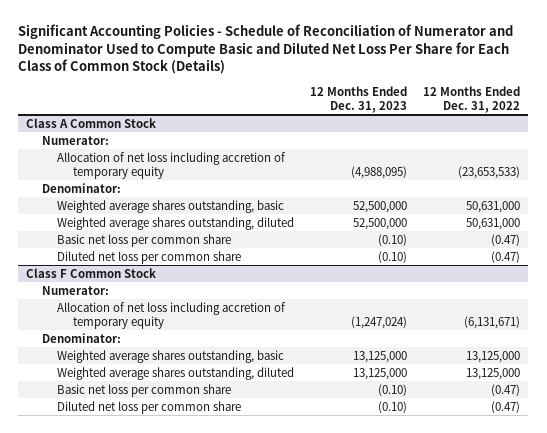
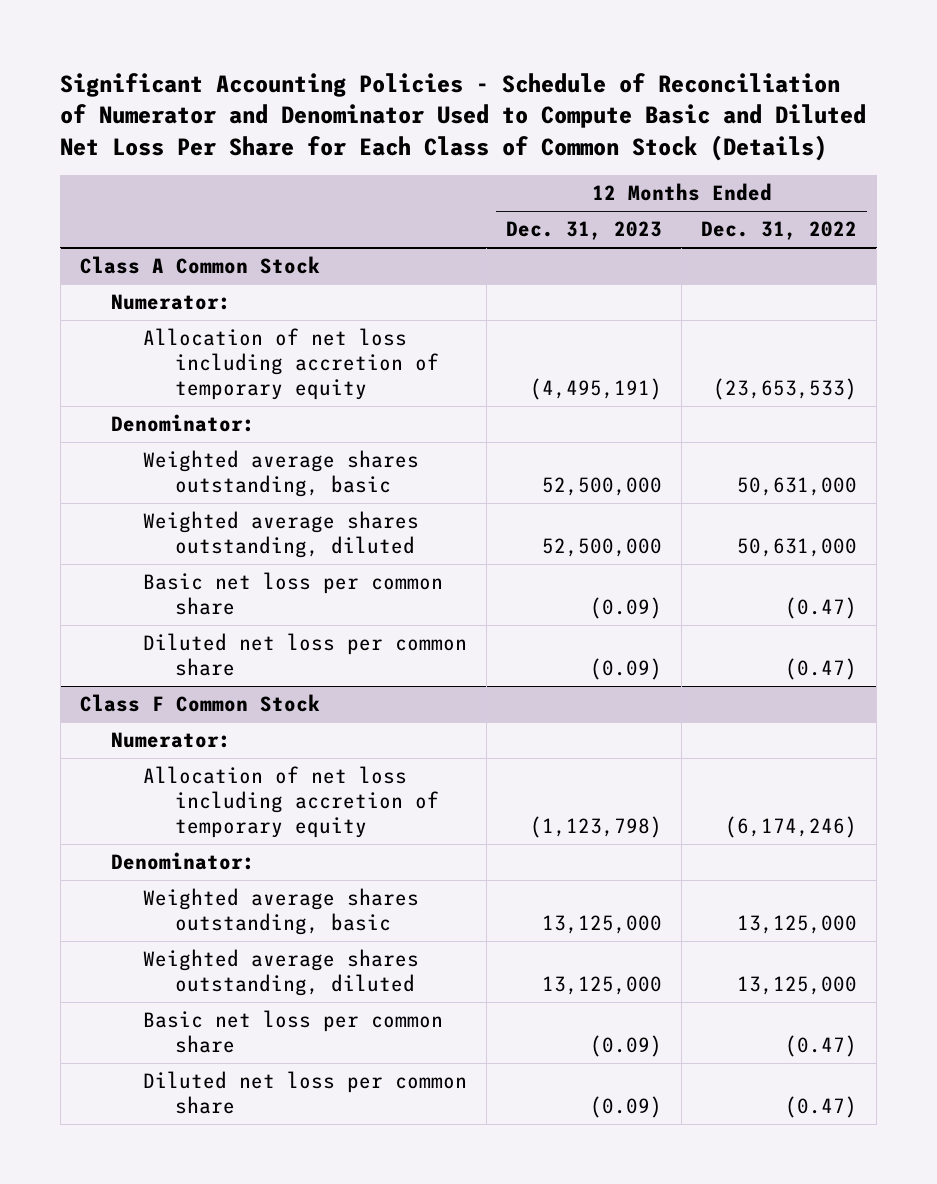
[351,165,408,179] (4,988,095) -> [530,377,663,400] (4,495,191)
[378,233,408,246] (0.10) -> [590,597,663,620] (0.09)
[378,250,408,263] (0.10) -> [590,658,663,681] (0.09)
[351,315,408,329] (1,247,024) -> [530,815,663,838] (1,123,798)
[464,315,521,329] (6,131,671) -> [725,815,858,838] (6,174,246)
[378,383,408,396] (0.10) -> [590,1035,663,1058] (0.09)
[378,400,408,413] (0.10) -> [590,1096,663,1119] (0.09)

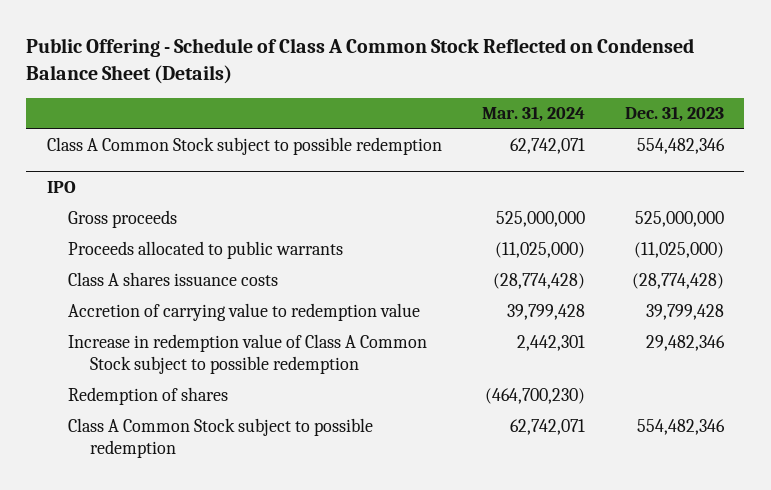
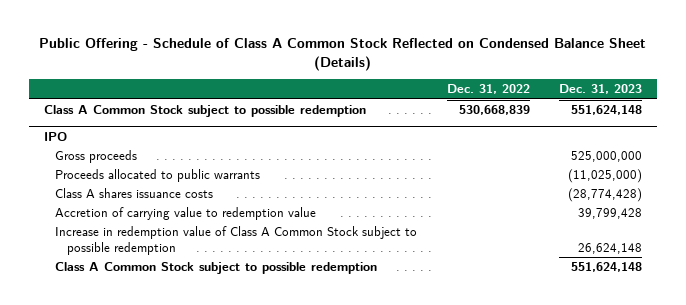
[481,106,585,123] Mar. 31, 2024 -> none
none -> [446,84,530,95] Dec. 31, 2022
[637,138,726,155] 554,482,346 -> [571,104,643,115] 551,624,148
[68,387,229,406] Redemption of shares -> none
[646,335,726,352] 29,482,346 -> [578,242,643,254] 26,624,148
[637,419,726,436] 554,482,346 -> [571,261,643,272] 551,624,148

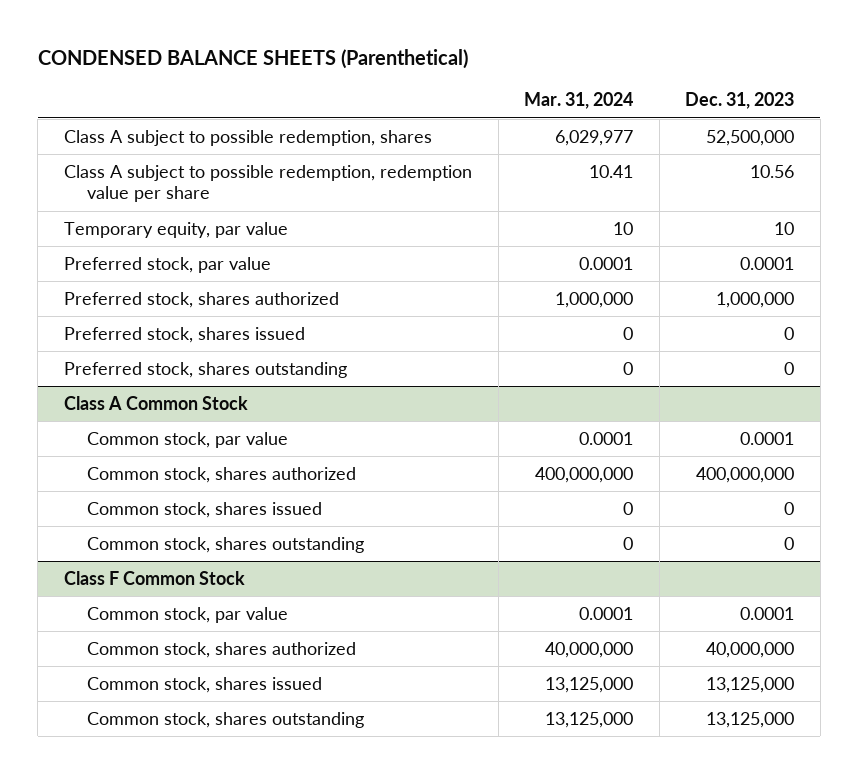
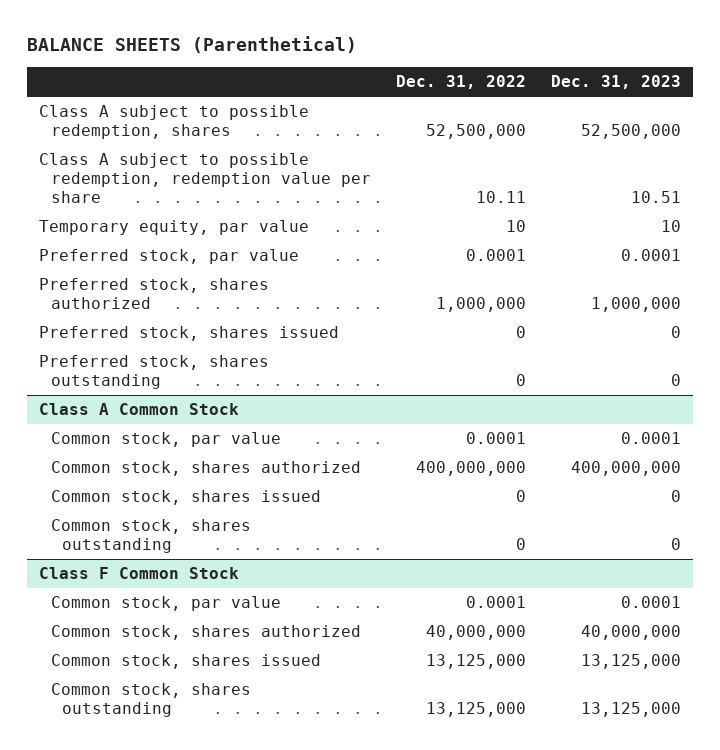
[37,49,468,70] CONDENSED BALANCE SHEETS (Parenthetical) -> [26,36,357,54] BALANCE SHEETS (Parenthetical)
[524,92,634,110] Mar. 31, 2024 -> none
none -> [395,75,526,90] Dec. 31, 2022
[750,164,795,178] 10.56 -> [630,191,681,204] 10.51

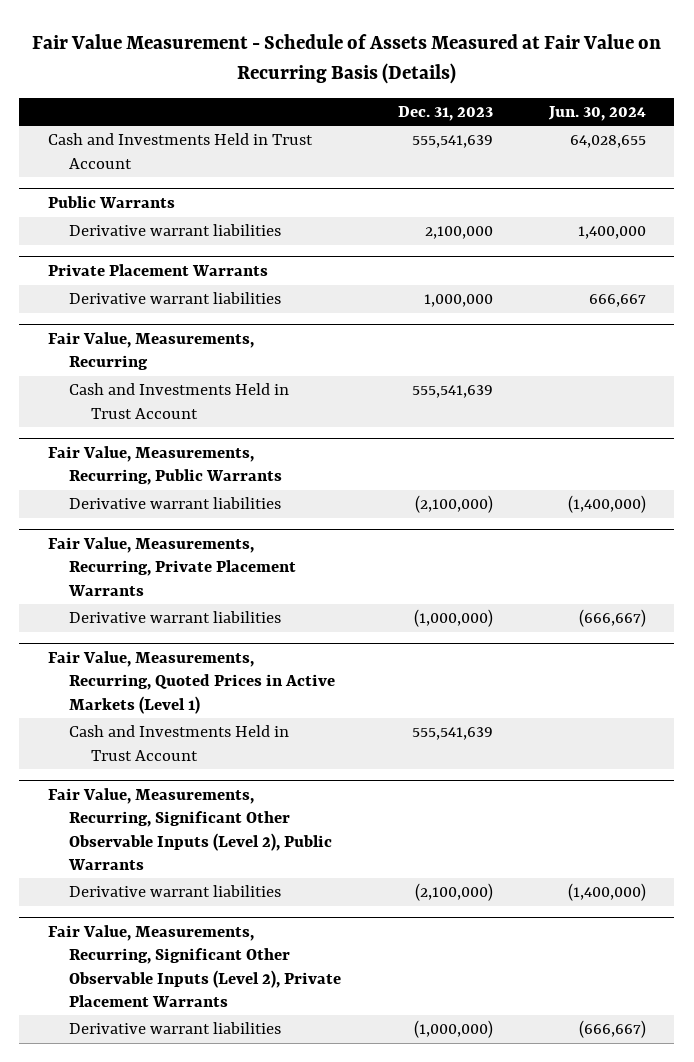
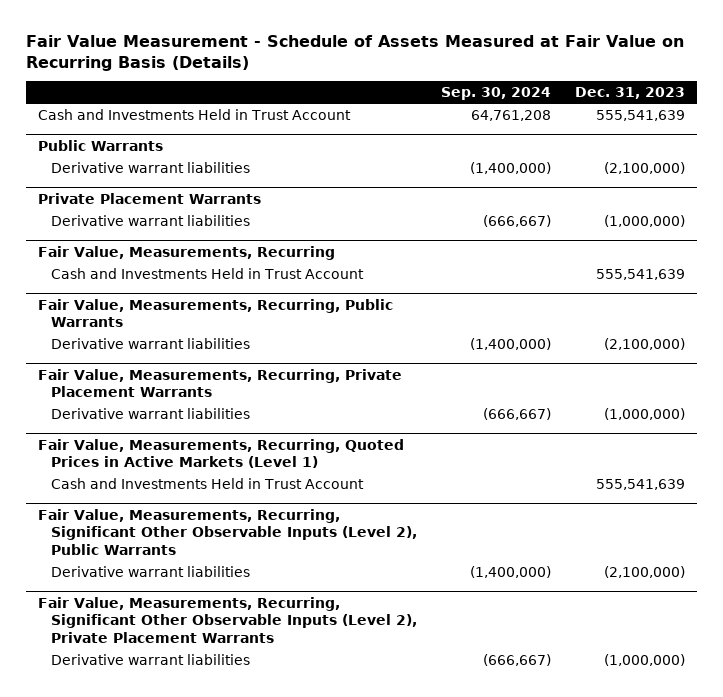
[548,105,647,121] Jun. 30, 2024 -> none
none -> [441,87,552,101] Sep. 30, 2024
[424,226,493,240] 2,100,000 -> [603,161,685,174] (2,100,000)
[423,294,493,308] 1,000,000 -> [603,214,685,227] (1,000,000)

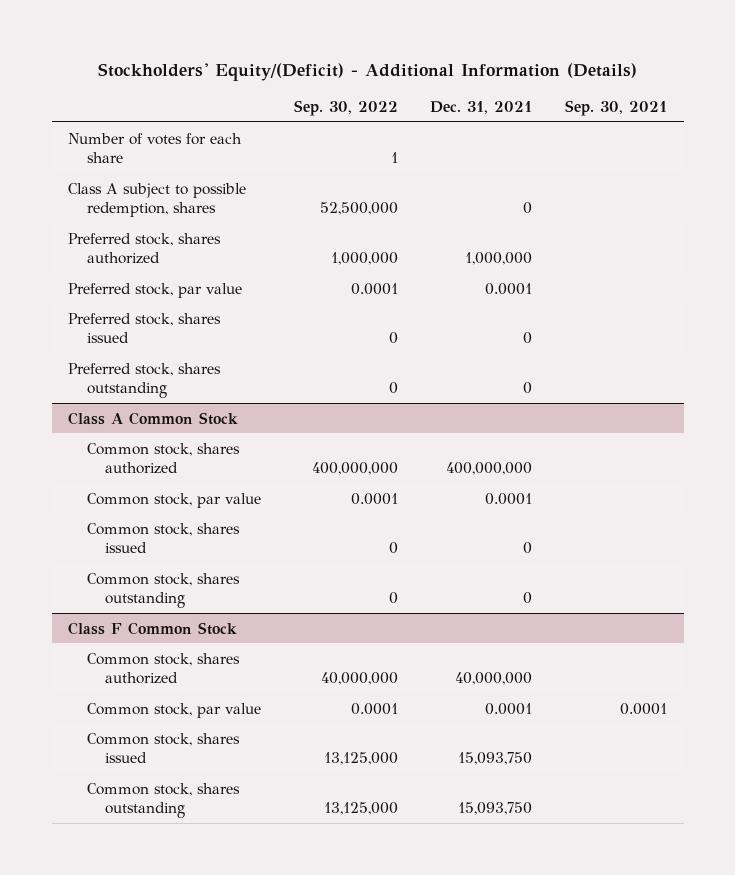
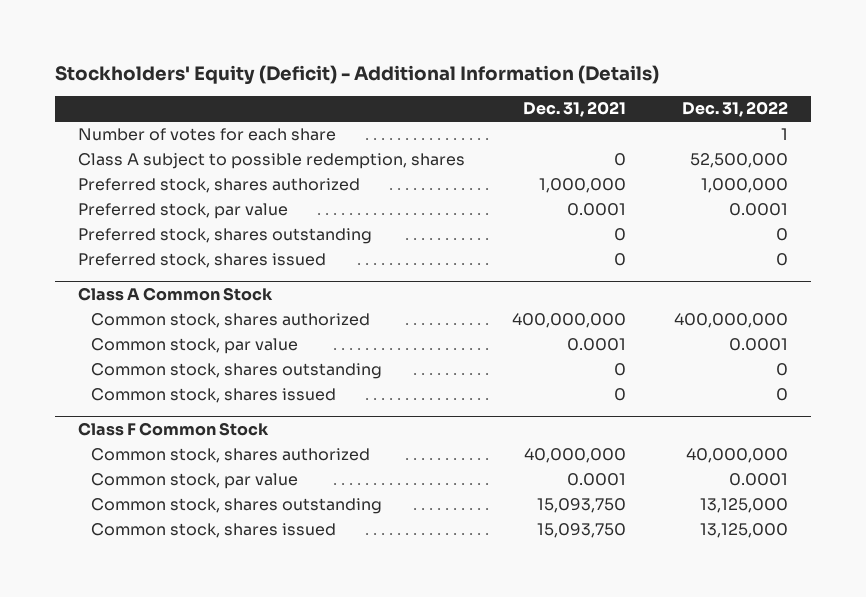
[97,62,637,81] Stockholders' Equity/(Deficit) - Additional Information (Details) -> [54,64,659,85] Stockholders' Equity (Deficit) - Additional Information (Details)
[293,99,398,116] Sep. 30, 2022 -> none
[565,99,668,116] Sep. 30, 2021 -> none
none -> [681,101,788,118] Dec. 31, 2022
[68,312,222,344] Preferred stock, shares issued -> [78,253,327,269] Preferred stock, shares issued
[86,522,240,554] Common stock, shares issued -> [91,388,337,404] Common stock, shares issued
[86,732,240,764] Common stock, shares issued -> [91,523,337,539] Common stock, shares issued

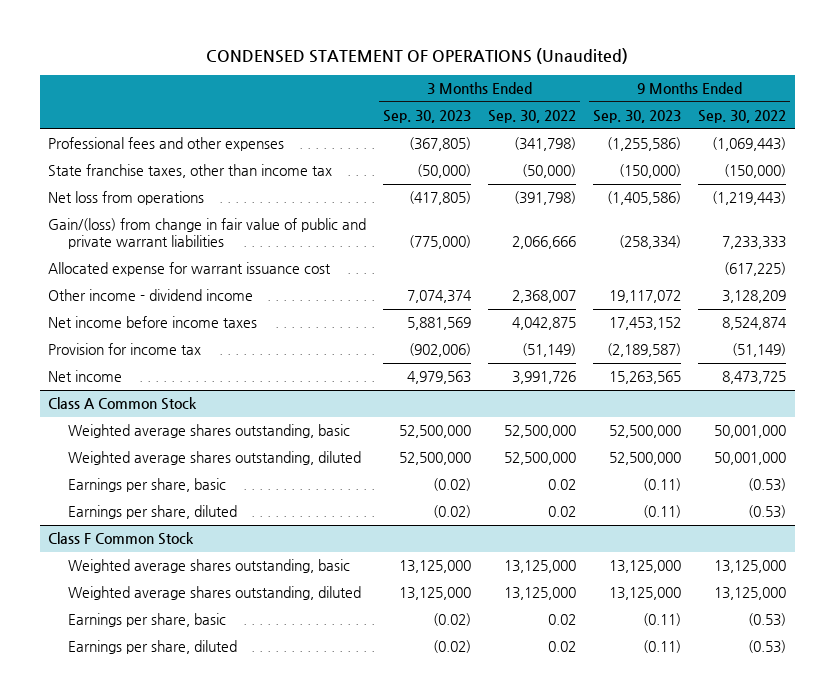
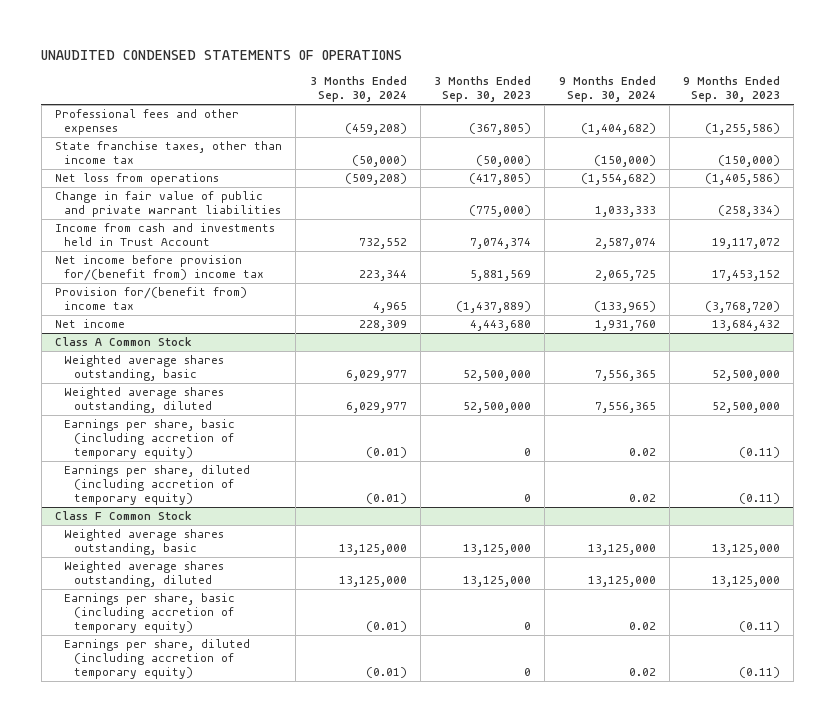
[206,47,629,64] CONDENSED STATEMENT OF OPERATIONS (Unaudited) -> [41,50,403,61] UNAUDITED CONDENSED STATEMENTS OF OPERATIONS
[488,110,577,124] Sep. 30, 2022 -> none
[698,110,787,124] Sep. 30, 2022 -> none
none -> [309,76,407,103] 3 Months Ended Sep. 30, 2024
none -> [558,76,656,103] 9 Months Ended Sep. 30, 2024
[48,262,332,277] Allocated expense for warrant issuance cost -> none
[48,218,367,249] Gain/(loss) from change in fair value of public and private warrant liabilities -> [55,191,282,218] Change in fair value of public and private warrant liabilities
[48,289,254,302] Other income - dividend income -> [55,223,276,247] Income from cash and investments held in Trust Account
[48,316,258,329] Net income before income taxes -> [55,255,265,282] Net income before provision for/(benefit from) income tax
[48,343,202,356] Provision for income tax -> [55,287,248,311] Provision for/(benefit from) income tax
[409,343,472,358] (902,006) -> [456,301,532,314] (1,437,889)
[607,343,682,358] (2,189,587) -> [705,301,781,314] (3,768,720)
[407,371,472,385] 4,979,563 -> [470,320,532,332] 4,443,680
[609,371,682,385] 15,263,565 -> [712,320,781,332] 13,684,432
[68,478,227,493] Earnings per share, basic -> [64,419,236,459] Earnings per share, basic (including accretion of temporary equity)
[433,478,472,492] (0.02) -> [524,447,532,456] 0
[68,505,238,520] Earnings per share, diluted -> [64,465,251,505] Earnings per share, diluted (including accretion of temporary equity)
[433,505,472,519] (0.02) -> [524,493,532,502] 0
[68,613,227,628] Earnings per share, basic -> [64,593,236,633] Earnings per share, basic (including accretion of temporary equity)
[433,613,472,627] (0.02) -> [524,621,532,630] 0
[68,640,238,655] Earnings per share, diluted -> [64,639,251,679] Earnings per share, diluted (including accretion of temporary equity)
[433,640,472,654] (0.02) -> [524,667,532,676] 0

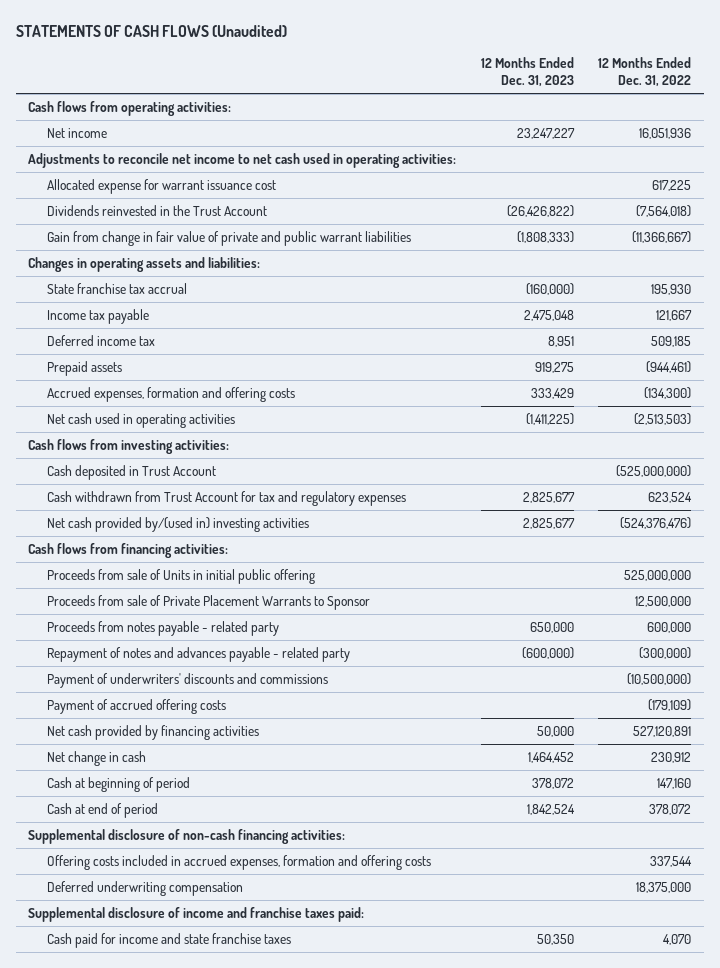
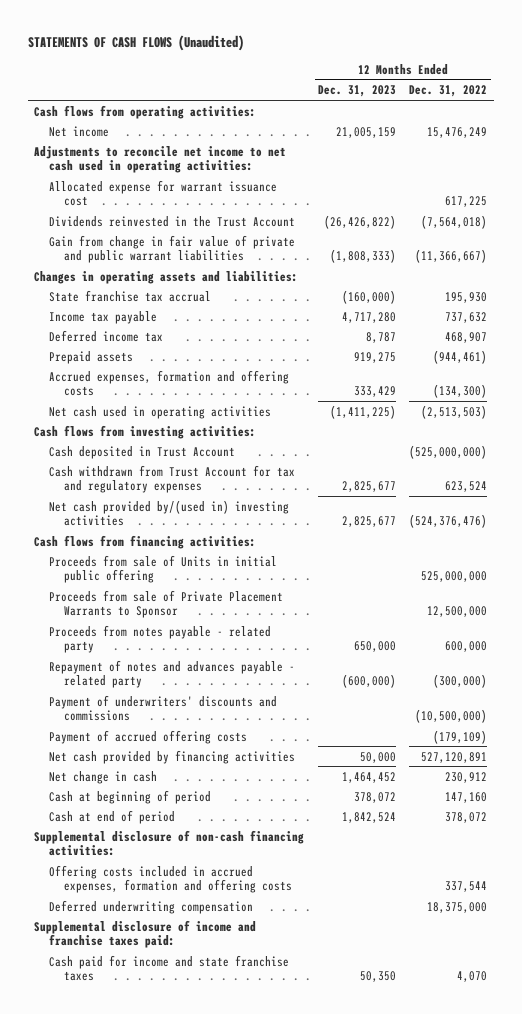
[516,127,575,139] 23,247,227 -> [335,126,396,138] 21,005,159
[639,127,692,139] 16,051,936 -> [427,126,488,138] 15,476,249
[523,309,574,321] 2,475,048 -> [341,311,396,323] 4,717,280
[656,309,693,321] 121,667 -> [445,311,488,323] 737,632
[547,335,574,347] 8,951 -> [365,331,396,343] 8,787
[651,335,692,347] 509,185 -> [445,331,488,343] 468,907

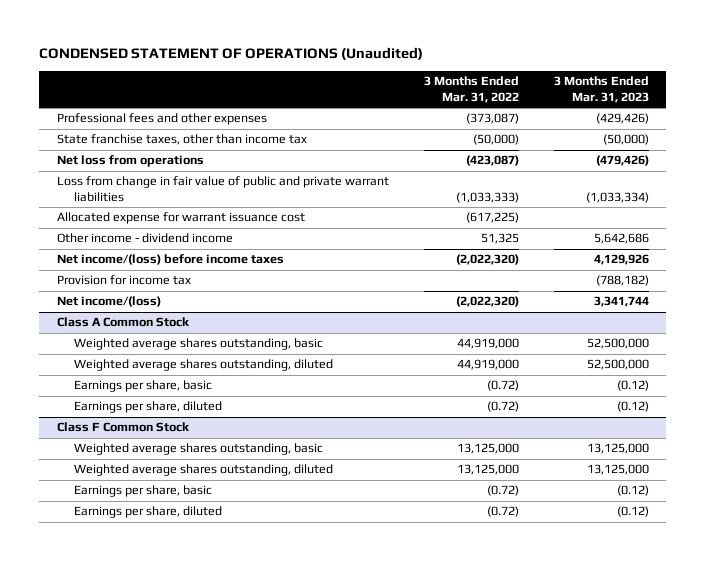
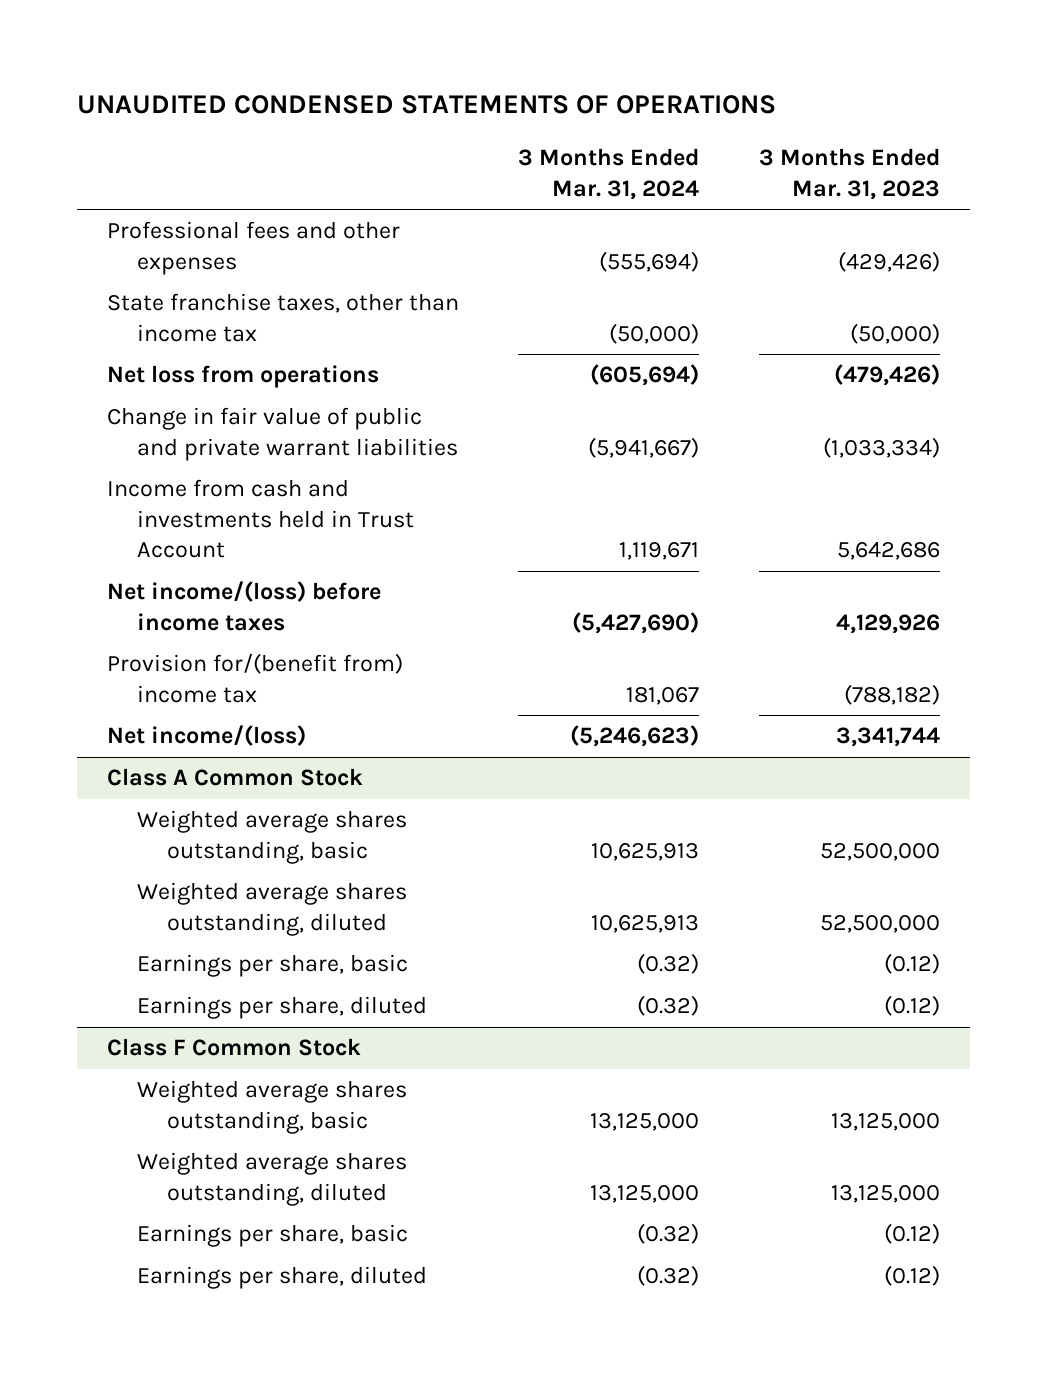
[39,47,424,61] CONDENSED STATEMENT OF OPERATIONS (Unaudited) -> [76,95,776,115] UNAUDITED CONDENSED STATEMENTS OF OPERATIONS
[423,76,519,104] 3 Months Ended Mar. 31, 2022 -> none
none -> [518,148,700,200] 3 Months Ended Mar. 31, 2024
[56,212,305,225] Allocated expense for warrant issuance cost -> none
[56,176,389,203] Loss from change in fair value of public and private warrant liabilities -> [106,407,458,461] Change in fair value of public and private warrant liabilities
[56,233,233,244] Other income - dividend income -> [106,479,414,559] Income from cash and investments held in Trust Account
[56,275,191,286] Provision for income tax -> [106,653,403,703] Provision for/(benefit from) income tax

